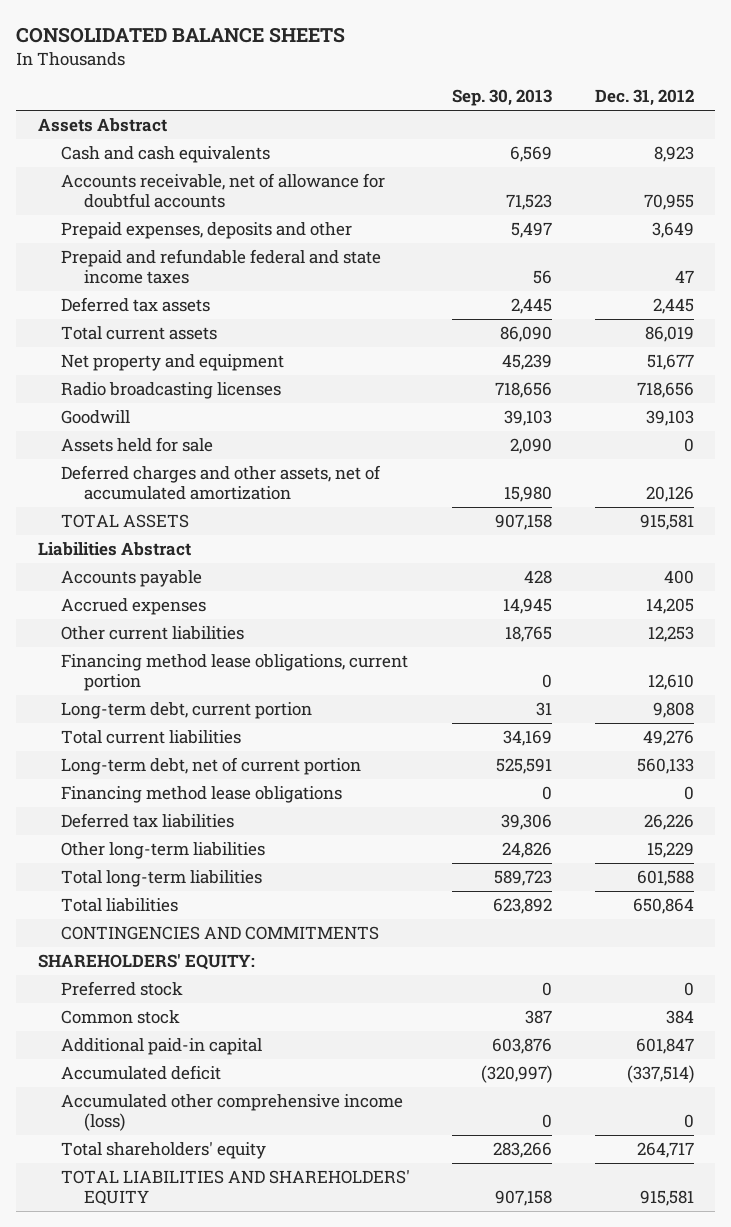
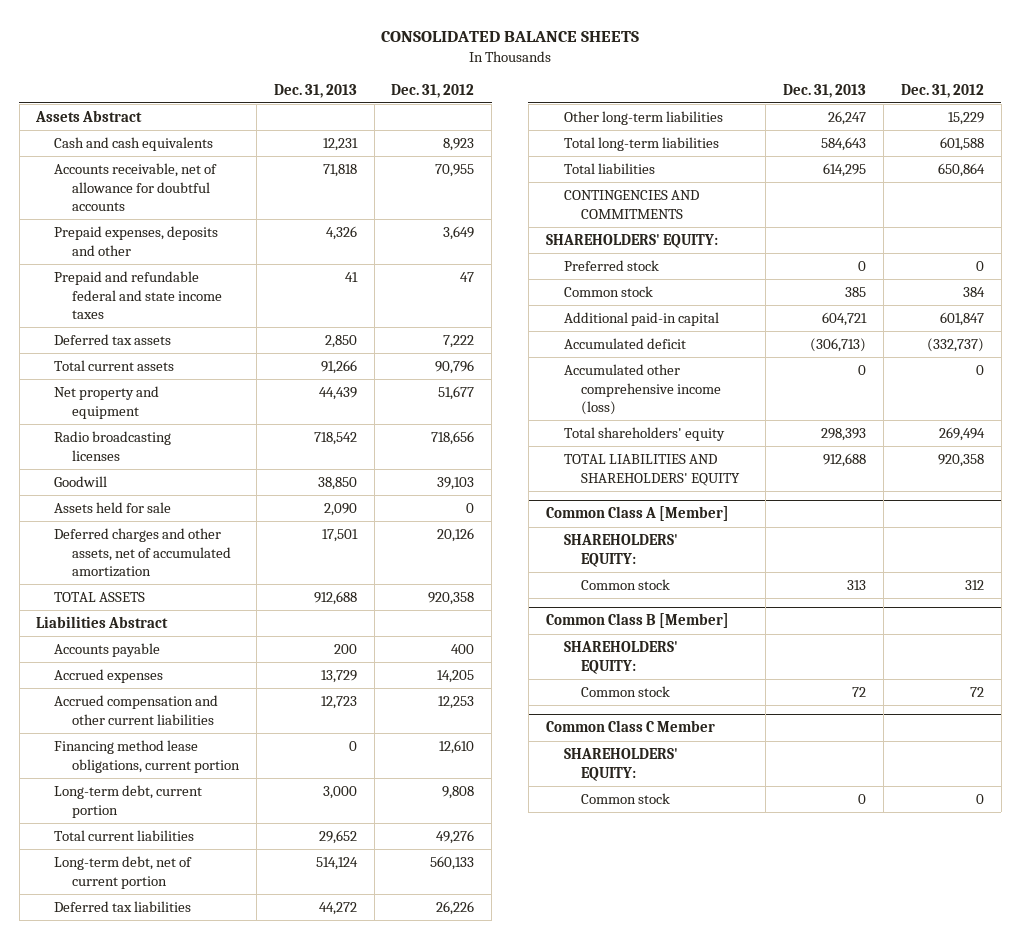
[452,89,553,107] Sep. 30, 2013 -> none
none -> [273,83,357,98] Dec. 31, 2013
[652,298,694,315] 2,445 -> [443,335,475,349] 7,222
[644,326,694,343] 86,019 -> [435,360,475,375] 90,796
[639,514,694,531] 915,581 -> [428,592,475,606] 920,358
[60,626,244,641] Other current liabilities -> [54,695,219,725] Accrued compensation and other current liabilities
[60,786,342,804] Financing method lease obligations -> none
[626,1065,694,1084] (337,514) -> [926,338,984,353] (332,737)
[636,1142,694,1159] 264,717 -> [938,427,985,442] 269,494
[639,1189,694,1206] 915,581 -> [937,454,984,468] 920,358
none -> [545,506,729,522] Common Class A [Member]
none -> [563,534,678,567] SHAREHOLDERS' EQUITY:
none -> [581,579,671,591] Common stock
none -> [545,613,729,629] Common Class B [Member]
none -> [563,641,678,674] SHAREHOLDERS' EQUITY:
none -> [581,686,671,698] Common stock
none -> [545,720,715,733] Common Class C Member
none -> [563,748,678,781] SHAREHOLDERS' EQUITY:
none -> [581,793,671,805] Common stock

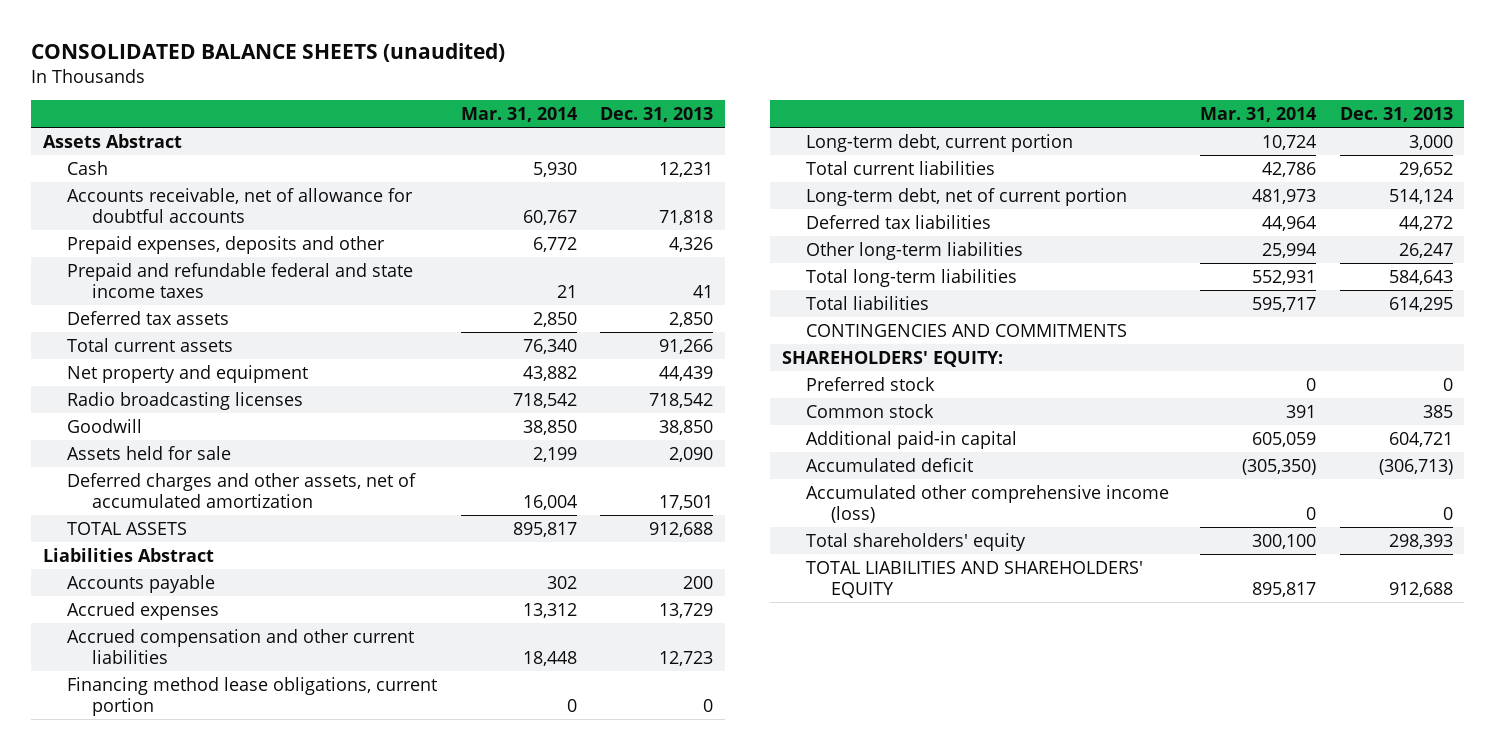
[381,31,640,43] CONSOLIDATED BALANCE SHEETS -> [30,42,505,62] CONSOLIDATED BALANCE SHEETS (unaudited)
[391,83,475,98] Dec. 31, 2012 -> none
none -> [460,107,577,123] Mar. 31, 2014
[54,137,214,152] Cash and cash equivalents -> [67,160,109,175] Cash
[545,506,729,522] Common Class A [Member] -> none
[563,534,678,567] SHAREHOLDERS' EQUITY: -> none
[581,579,671,591] Common stock -> none
[545,613,729,629] Common Class B [Member] -> none
[563,641,678,674] SHAREHOLDERS' EQUITY: -> none
[581,686,671,698] Common stock -> none
[545,720,715,733] Common Class C Member -> none
[563,748,678,781] SHAREHOLDERS' EQUITY: -> none
[581,793,671,805] Common stock -> none

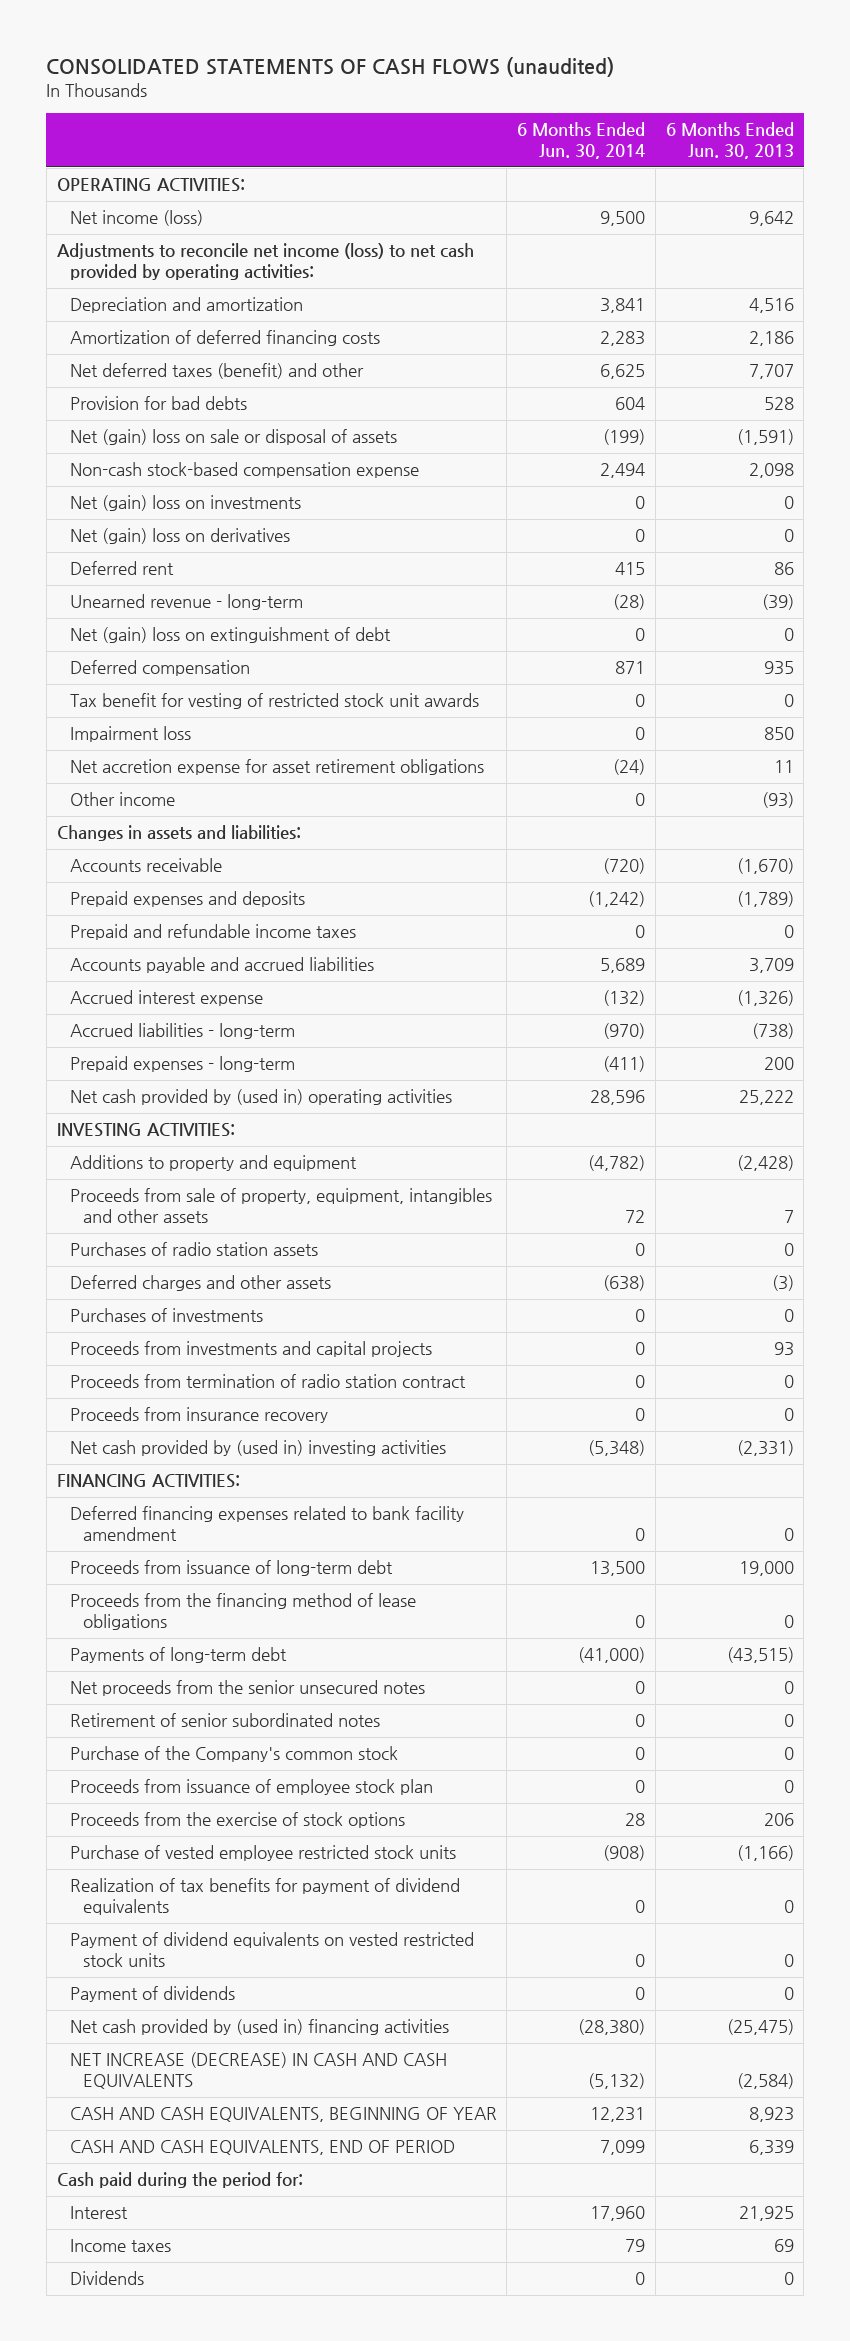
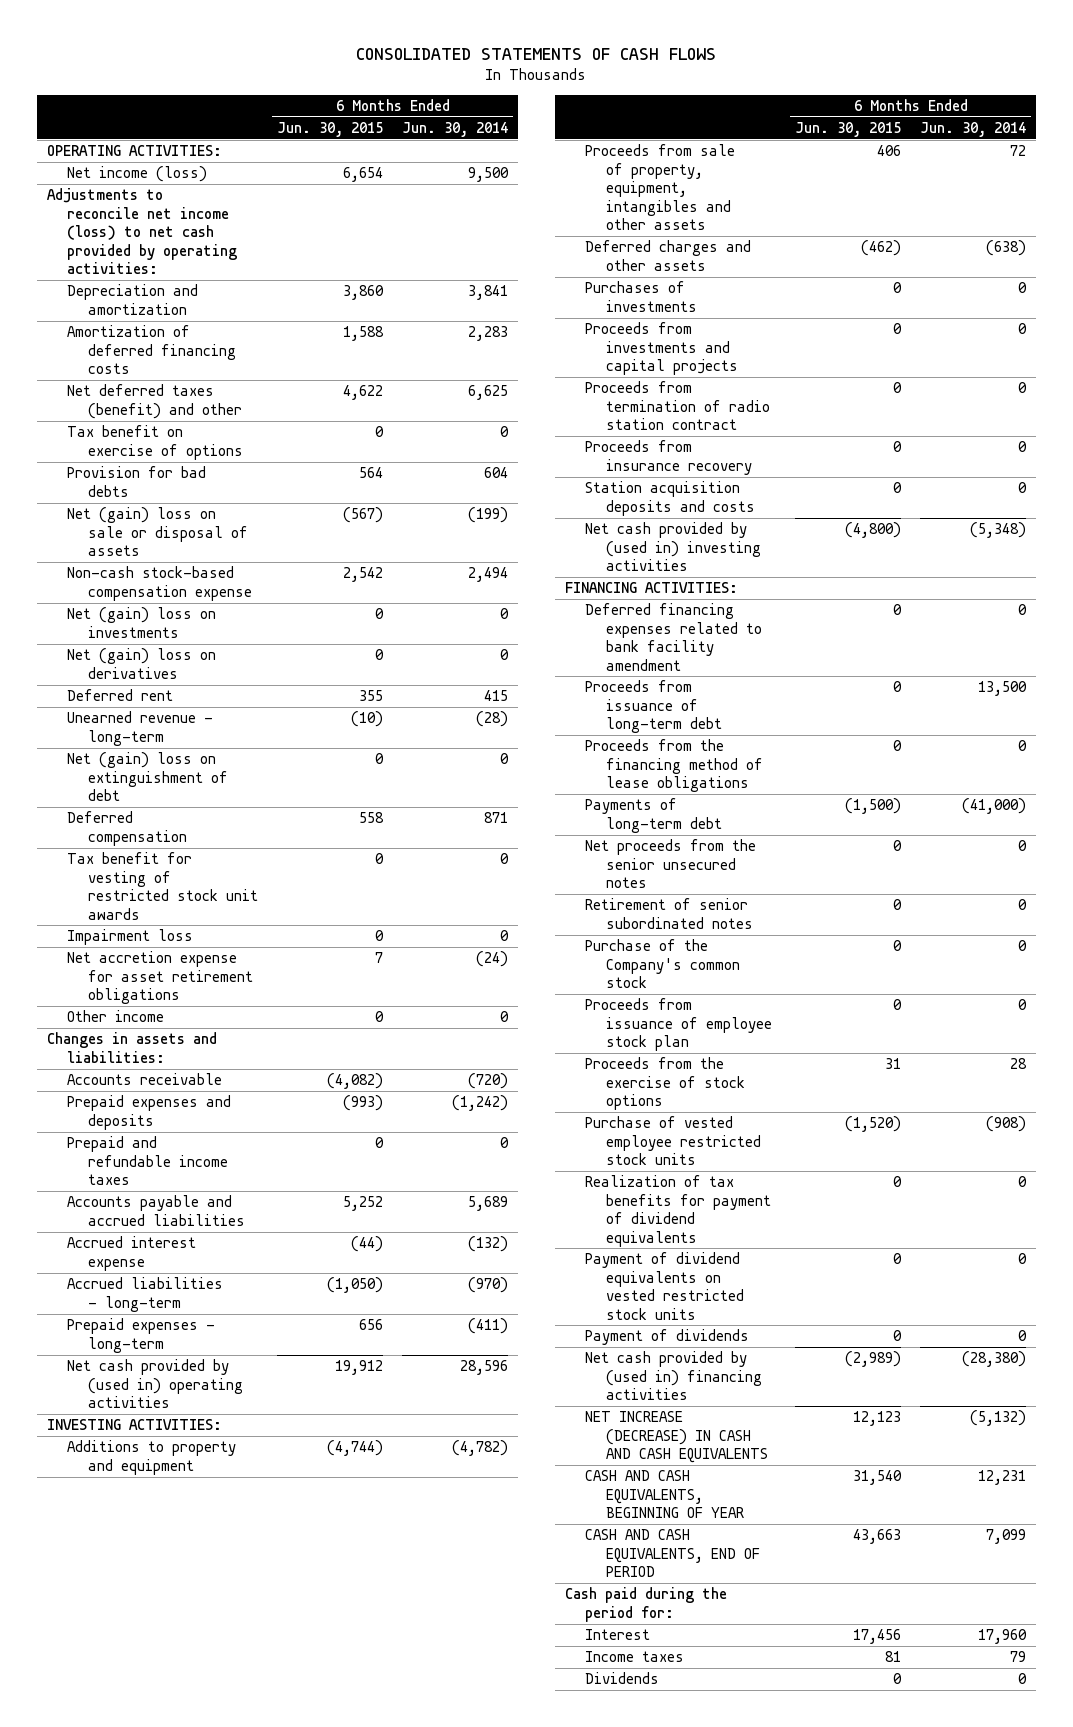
[46,56,615,77] CONSOLIDATED STATEMENTS OF CASH FLOWS (unaudited) -> [356,48,717,61] CONSOLIDATED STATEMENTS OF CASH FLOWS
[665,122,794,160] 6 Months Ended Jun. 30, 2013 -> none
none -> [277,122,384,138] Jun. 30, 2015
none -> [67,425,243,460] Tax benefit on exercise of options
[69,1242,318,1257] Purchases of radio station assets -> none
none -> [585,481,755,516] Station acquisition deposits and costs

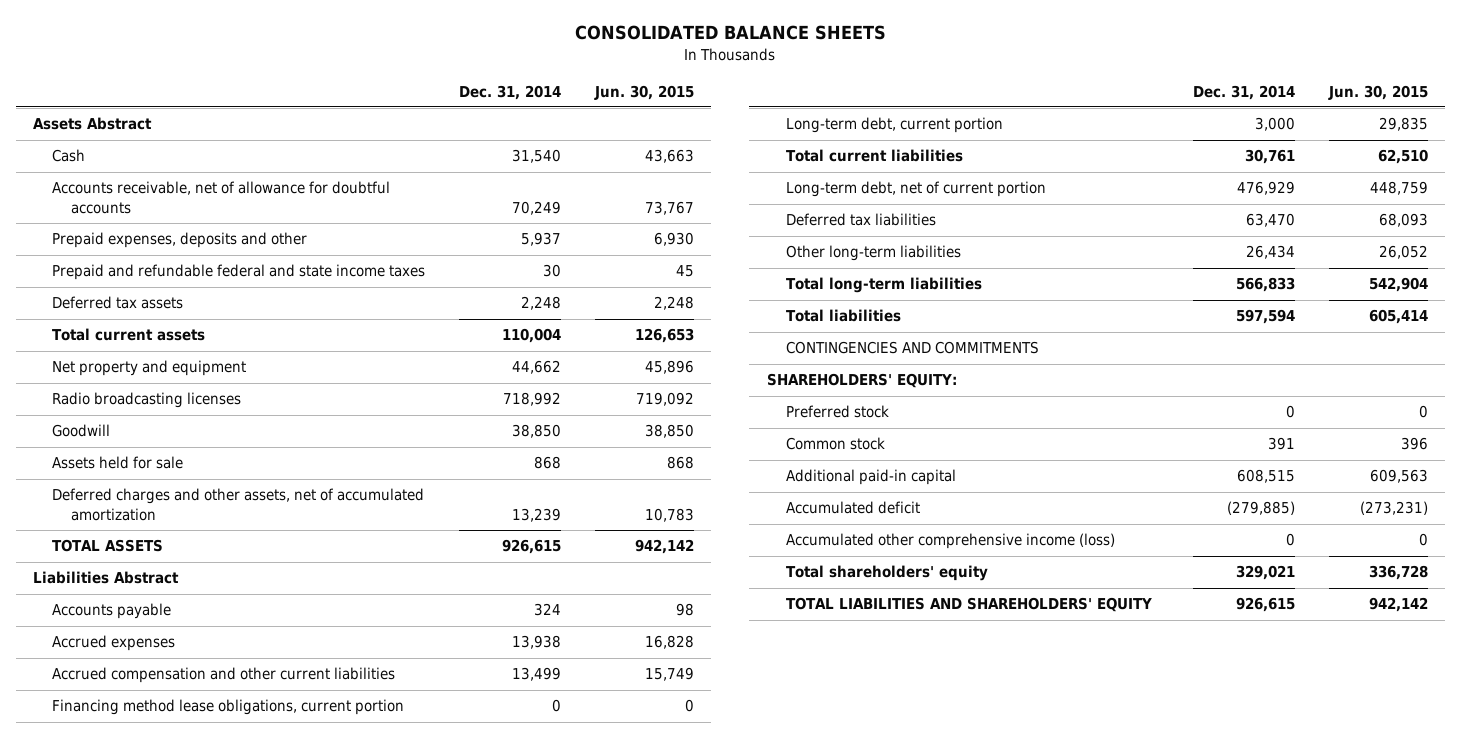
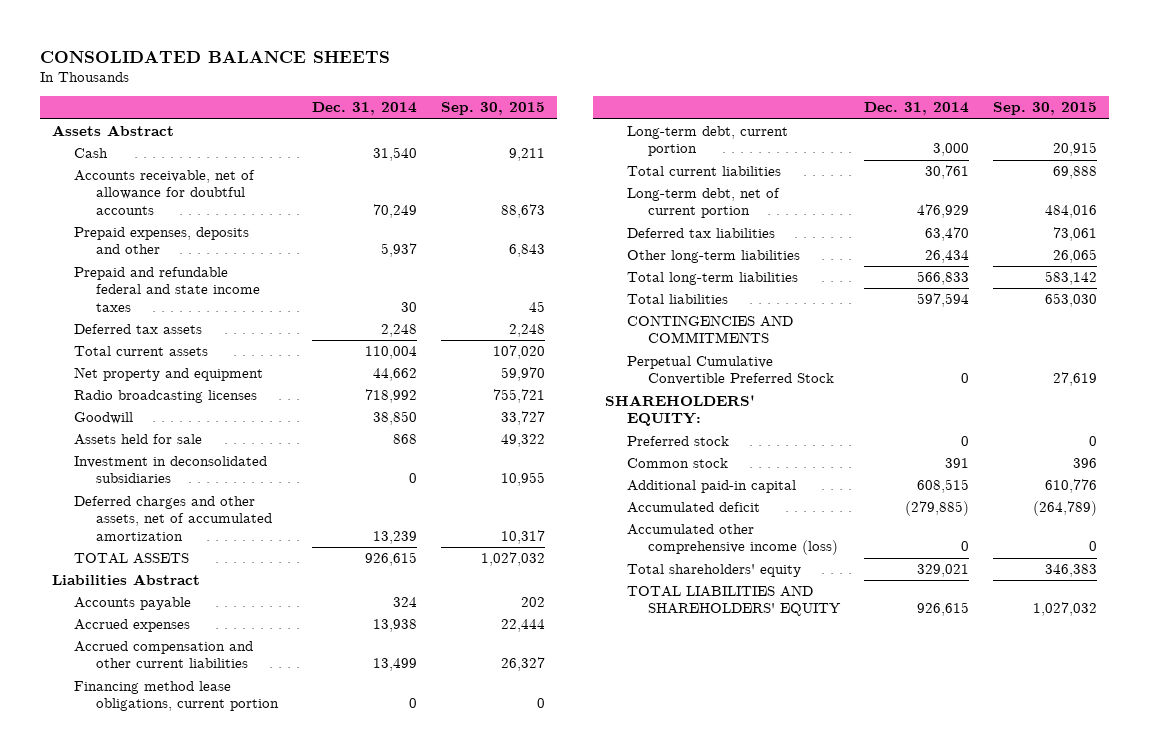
[594,84,695,100] Jun. 30, 2015 -> none
none -> [441,102,546,116] Sep. 30, 2015
none -> [74,456,268,484] Investment in deconsolidated subsidiaries
none -> [626,356,835,386] Perpetual Cumulative Convertible Preferred Stock

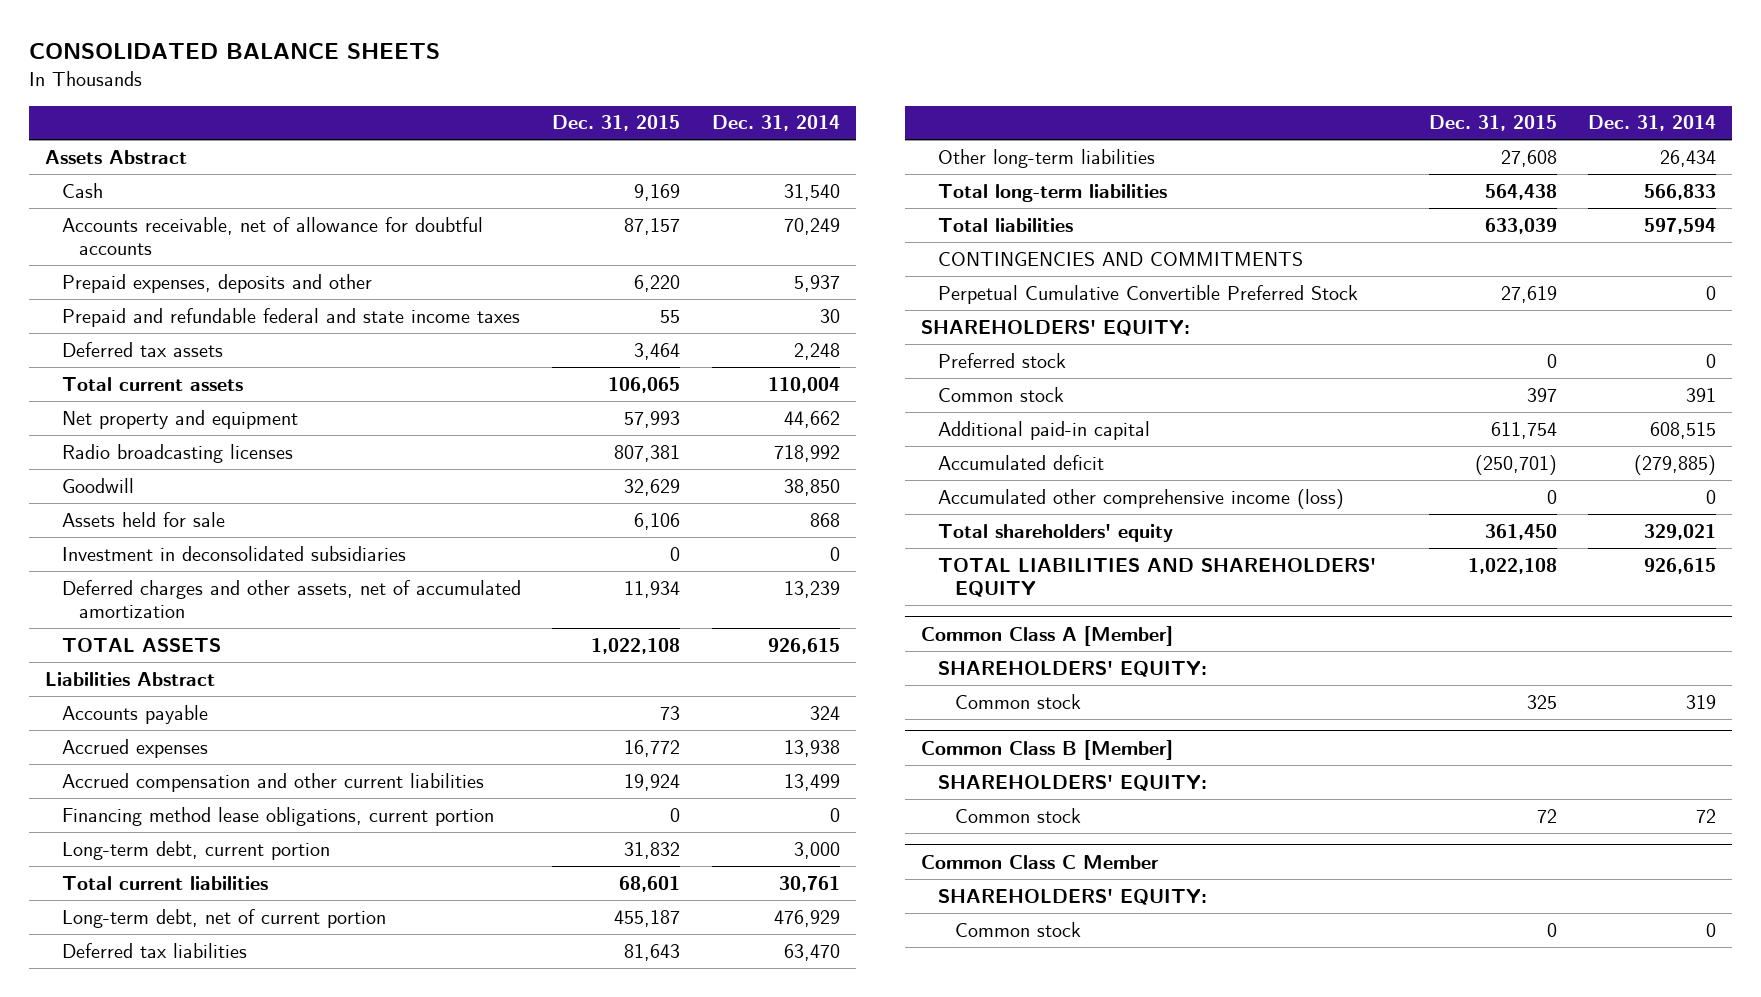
[441,102,546,116] Sep. 30, 2015 -> none
none -> [552,115,681,132] Dec. 31, 2015
none -> [920,625,1173,646] Common Class A [Member]
none -> [937,660,1207,677] SHAREHOLDERS' EQUITY:
none -> [954,693,1081,709] Common stock
none -> [920,739,1173,760] Common Class B [Member]
none -> [937,774,1207,791] SHAREHOLDERS' EQUITY:
none -> [954,807,1081,823] Common stock
none -> [920,854,1159,869] Common Class C Member
none -> [937,888,1207,905] SHAREHOLDERS' EQUITY:
none -> [954,921,1081,937] Common stock

